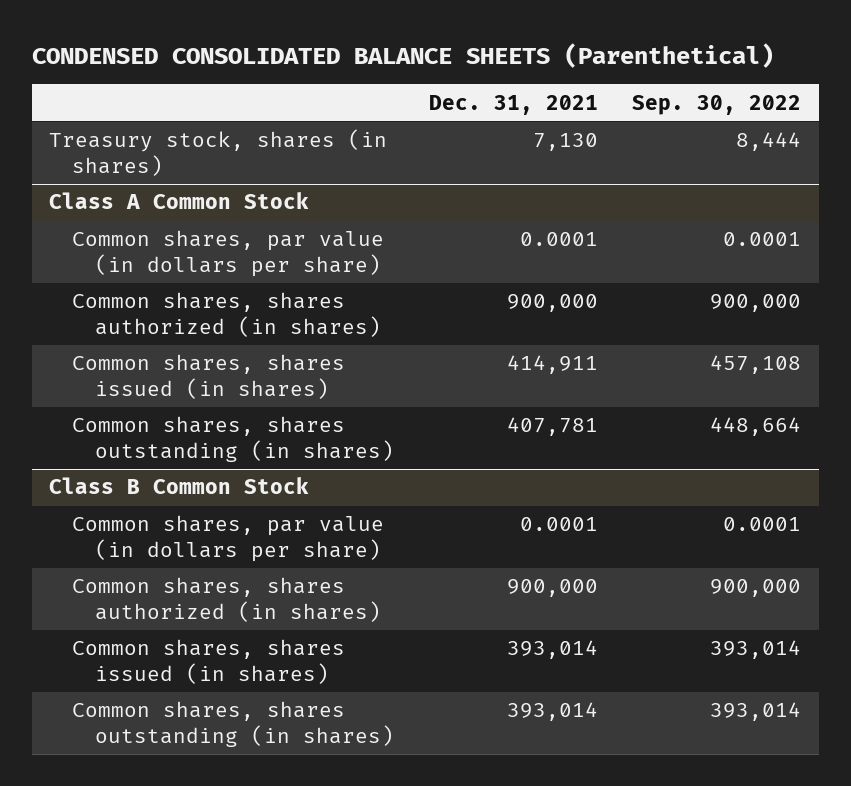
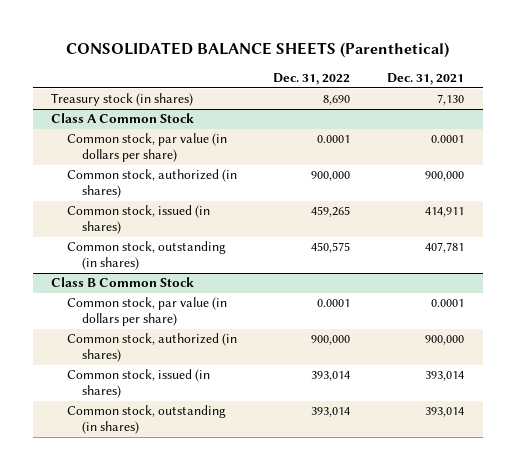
[32,42,775,68] CONDENSED CONSOLIDATED BALANCE SHEETS (Parenthetical) -> [65,42,449,59] CONSOLIDATED BALANCE SHEETS (Parenthetical)
[632,94,802,115] Sep. 30, 2022 -> none
none -> [273,73,351,86] Dec. 31, 2022
[49,129,388,176] Treasury stock, shares (in shares) -> [51,93,194,107] Treasury stock (in shares)
[72,230,385,277] Common shares, par value (in dollars per share) -> [66,133,227,163] Common stock, par value (in dollars per share)
[72,292,381,337] Common shares, shares authorized (in shares) -> [66,169,237,199] Common stock, authorized (in shares)
[72,354,346,399] Common shares, shares issued (in shares) -> [66,205,210,235] Common stock, issued (in shares)
[72,416,394,462] Common shares, shares outstanding (in shares) -> [66,241,226,271] Common stock, outstanding (in shares)
[72,515,385,562] Common shares, par value (in dollars per share) -> [66,297,227,327] Common stock, par value (in dollars per share)
[72,577,381,622] Common shares, shares authorized (in shares) -> [66,333,237,363] Common stock, authorized (in shares)
[72,639,346,684] Common shares, shares issued (in shares) -> [66,369,210,399] Common stock, issued (in shares)
[72,701,394,747] Common shares, shares outstanding (in shares) -> [66,405,226,435] Common stock, outstanding (in shares)

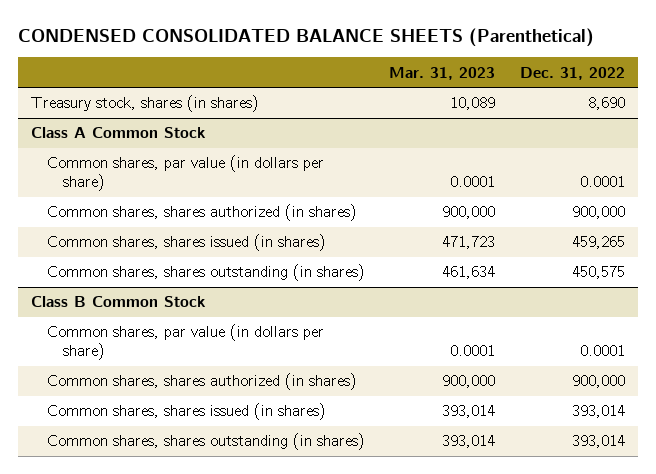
[65,42,449,59] CONSOLIDATED BALANCE SHEETS (Parenthetical) -> [18,28,595,48] CONDENSED CONSOLIDATED BALANCE SHEETS (Parenthetical)
[387,73,465,86] Dec. 31, 2021 -> none
none -> [389,66,496,80] Mar. 31, 2023
[51,93,194,107] Treasury stock (in shares) -> [30,95,259,113] Treasury stock, shares (in shares)
[66,133,227,163] Common stock, par value (in dollars per share) -> [46,155,324,192] Common shares, par value (in dollars per share)
[66,169,237,199] Common stock, authorized (in shares) -> [46,204,357,222] Common shares, shares authorized (in shares)
[66,205,210,235] Common stock, issued (in shares) -> [46,234,326,252] Common shares, shares issued (in shares)
[66,241,226,271] Common stock, outstanding (in shares) -> [46,264,365,282] Common shares, shares outstanding (in shares)
[66,297,227,327] Common stock, par value (in dollars per share) -> [46,324,324,361] Common shares, par value (in dollars per share)
[66,333,237,363] Common stock, authorized (in shares) -> [46,373,357,391] Common shares, shares authorized (in shares)
[66,369,210,399] Common stock, issued (in shares) -> [46,403,326,421] Common shares, shares issued (in shares)
[66,405,226,435] Common stock, outstanding (in shares) -> [46,433,365,451] Common shares, shares outstanding (in shares)

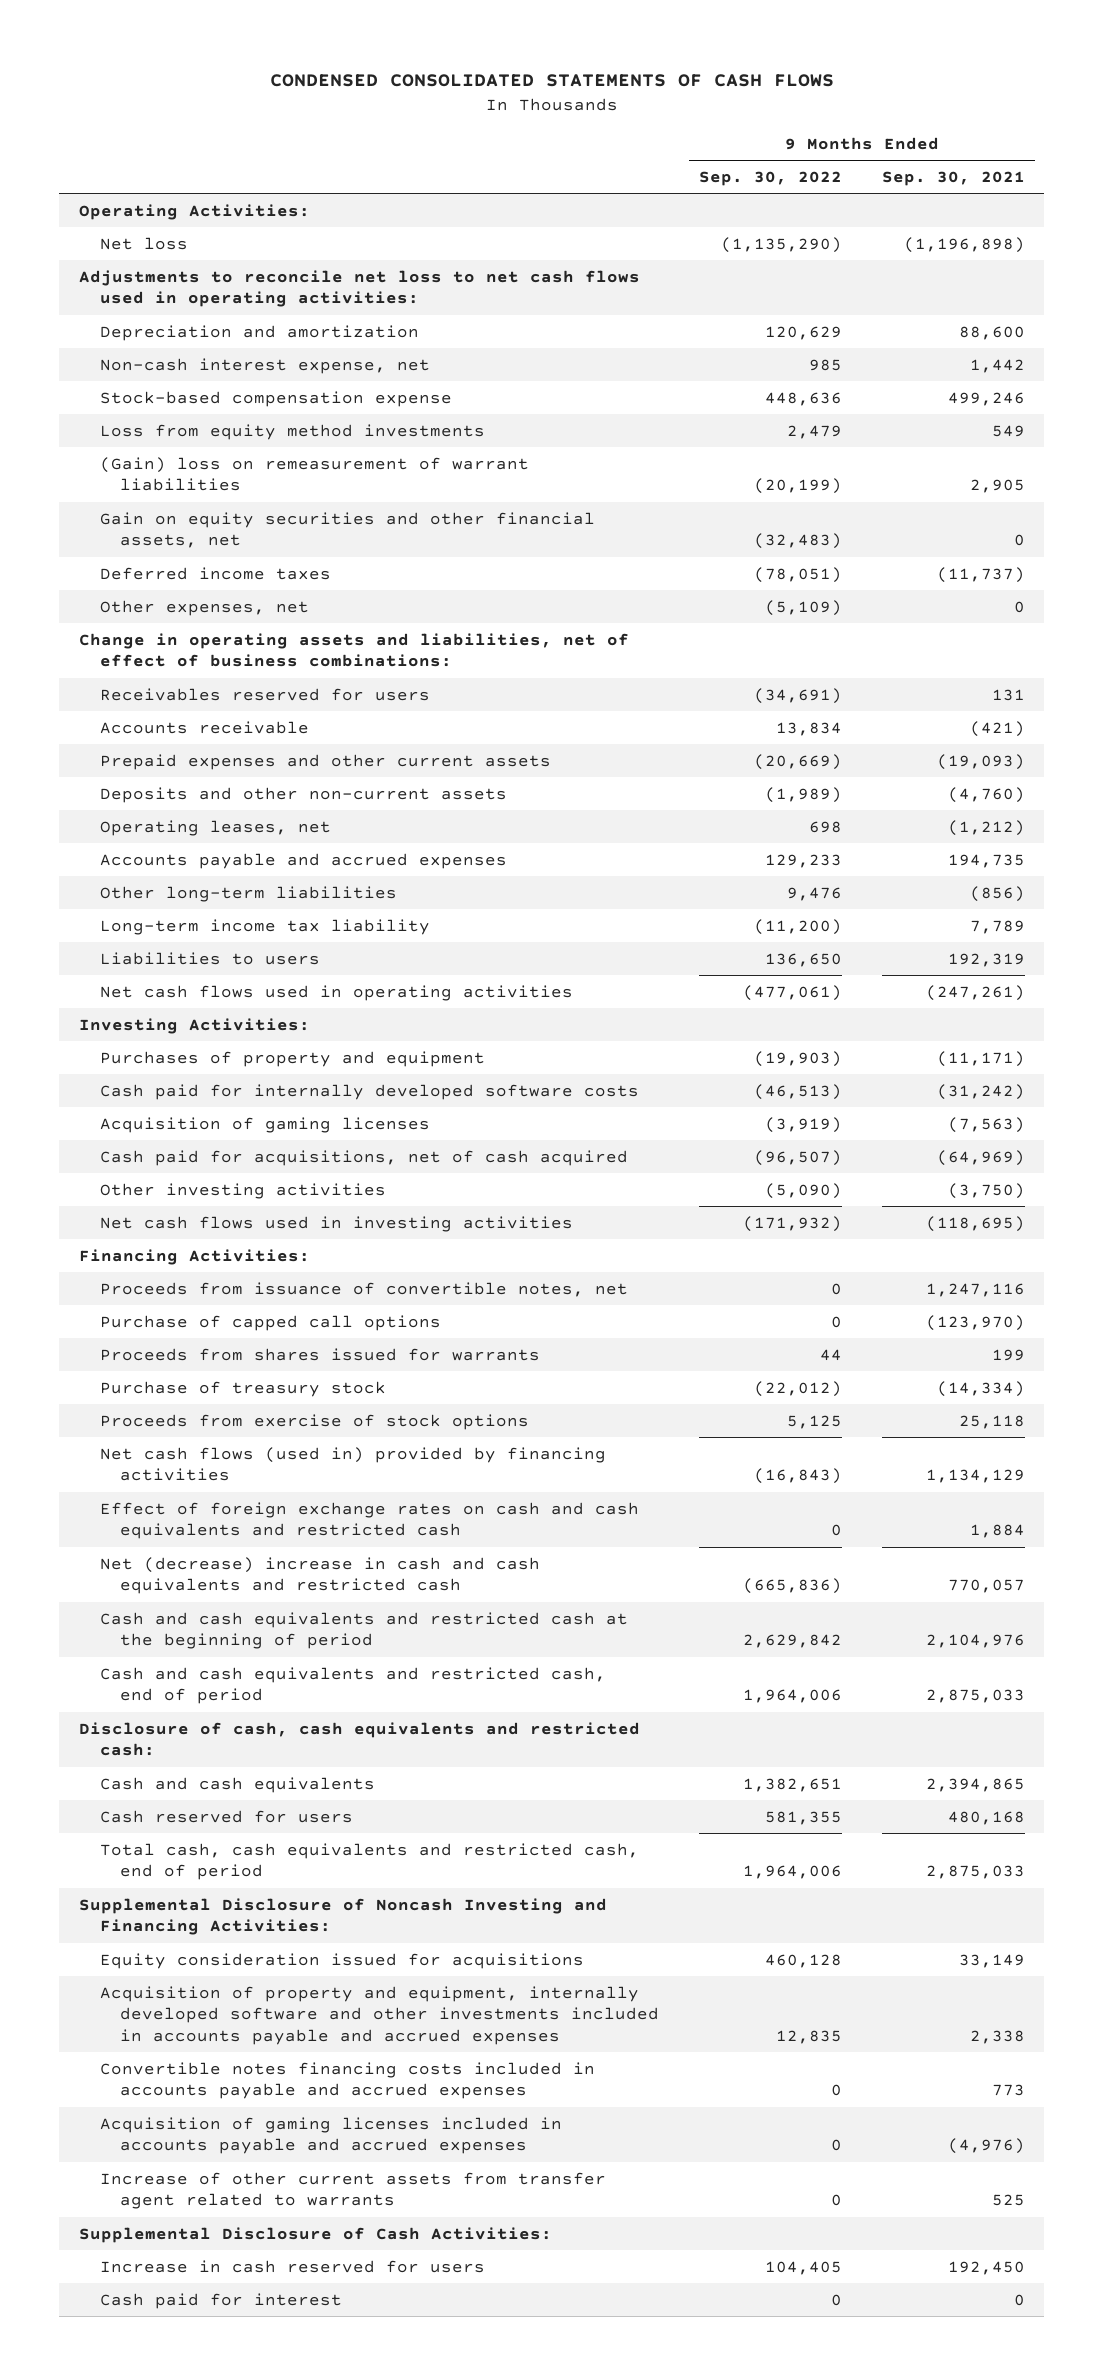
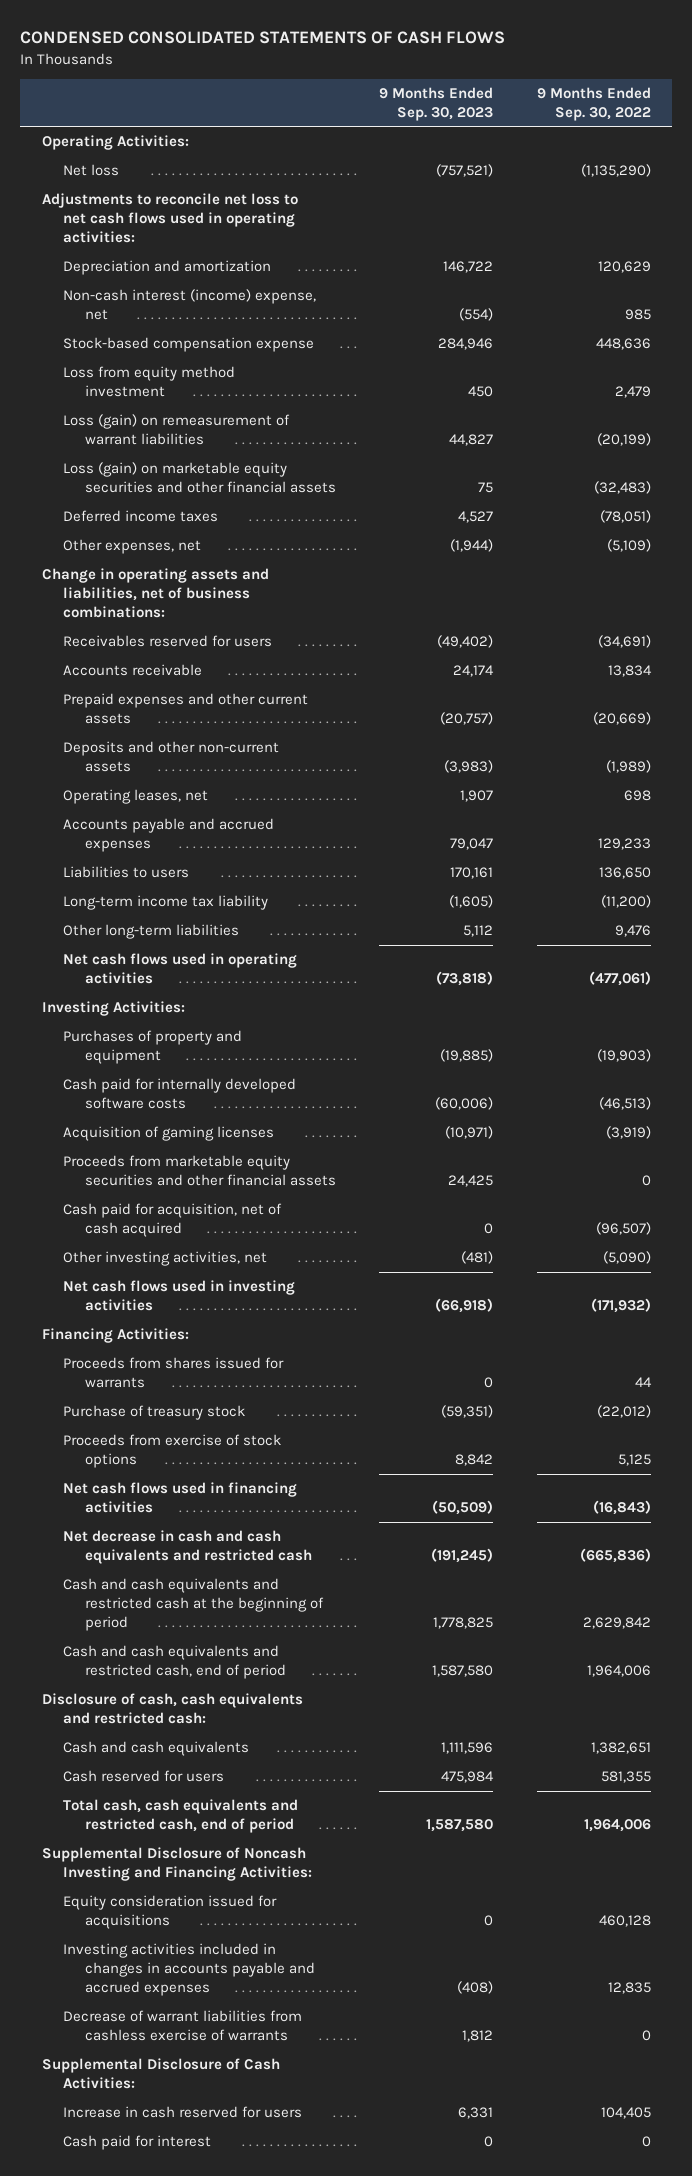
[881,170,1025,186] Sep. 30, 2021 -> none
none -> [379,86,494,121] 9 Months Ended Sep. 30, 2023
[99,357,430,374] Non-cash interest expense, net -> [63,289,317,321] Non-cash interest (income) expense, net
[99,423,485,440] Loss from equity method investments -> [63,366,236,398] Loss from equity method investment
[99,456,529,492] (Gain) loss on remeasurement of warrant liabilities -> [63,414,291,446] Loss (gain) on remeasurement of warrant liabilities
[99,511,595,549] Gain on equity securities and other financial assets, net -> [63,462,336,494] Loss (gain) on marketable equity securities and other financial assets
[79,632,630,668] Change in operating assets and liabilities, net of effect of business combinations: -> [41,568,269,619] Change in operating assets and liabilities, net of business combinations:
[99,918,430,935] Long-term income tax liability -> [63,895,269,911] Long-term income tax liability
[99,885,397,902] Other long-term liabilities -> [63,924,240,940] Other long-term liabilities
none -> [63,1155,336,1187] Proceeds from marketable equity securities and other financial assets
[99,1149,628,1166] Cash paid for acquisitions, net of cash acquired -> [63,1203,283,1238] Cash paid for acquisition, net of cash acquired
[99,1182,386,1199] Other investing activities -> [63,1251,268,1267] Other investing activities, net
[99,1281,628,1297] Proceeds from issuance of convertible notes, net -> none
[99,1314,441,1331] Purchase of capped call options -> none
[99,1501,639,1540] Effect of foreign exchange rates on cash and cash equivalents and restricted cash -> none
[99,1446,606,1482] Net cash flows (used in) provided by financing activities -> [63,1482,298,1514] Net cash flows used in financing activities
[99,1556,540,1595] Net (decrease) increase in cash and cash equivalents and restricted cash -> [63,1530,312,1565] Net decrease in cash and cash equivalents and restricted cash
[99,2061,595,2100] Convertible notes financing costs included in accounts payable and accrued expenses -> none
[99,2116,562,2155] Acquisition of gaming licenses included in accounts payable and accrued expenses -> none
[99,2171,606,2210] Increase of other current assets from transfer agent related to warrants -> none
[99,1985,660,2045] Acquisition of property and equipment, internally developed software and other investments included in accounts payable and accrued expenses -> [63,1943,315,1997] Investing activities included in changes in accounts payable and accrued expenses
none -> [63,2010,303,2042] Decrease of warrant liabilities from cashless exercise of warrants

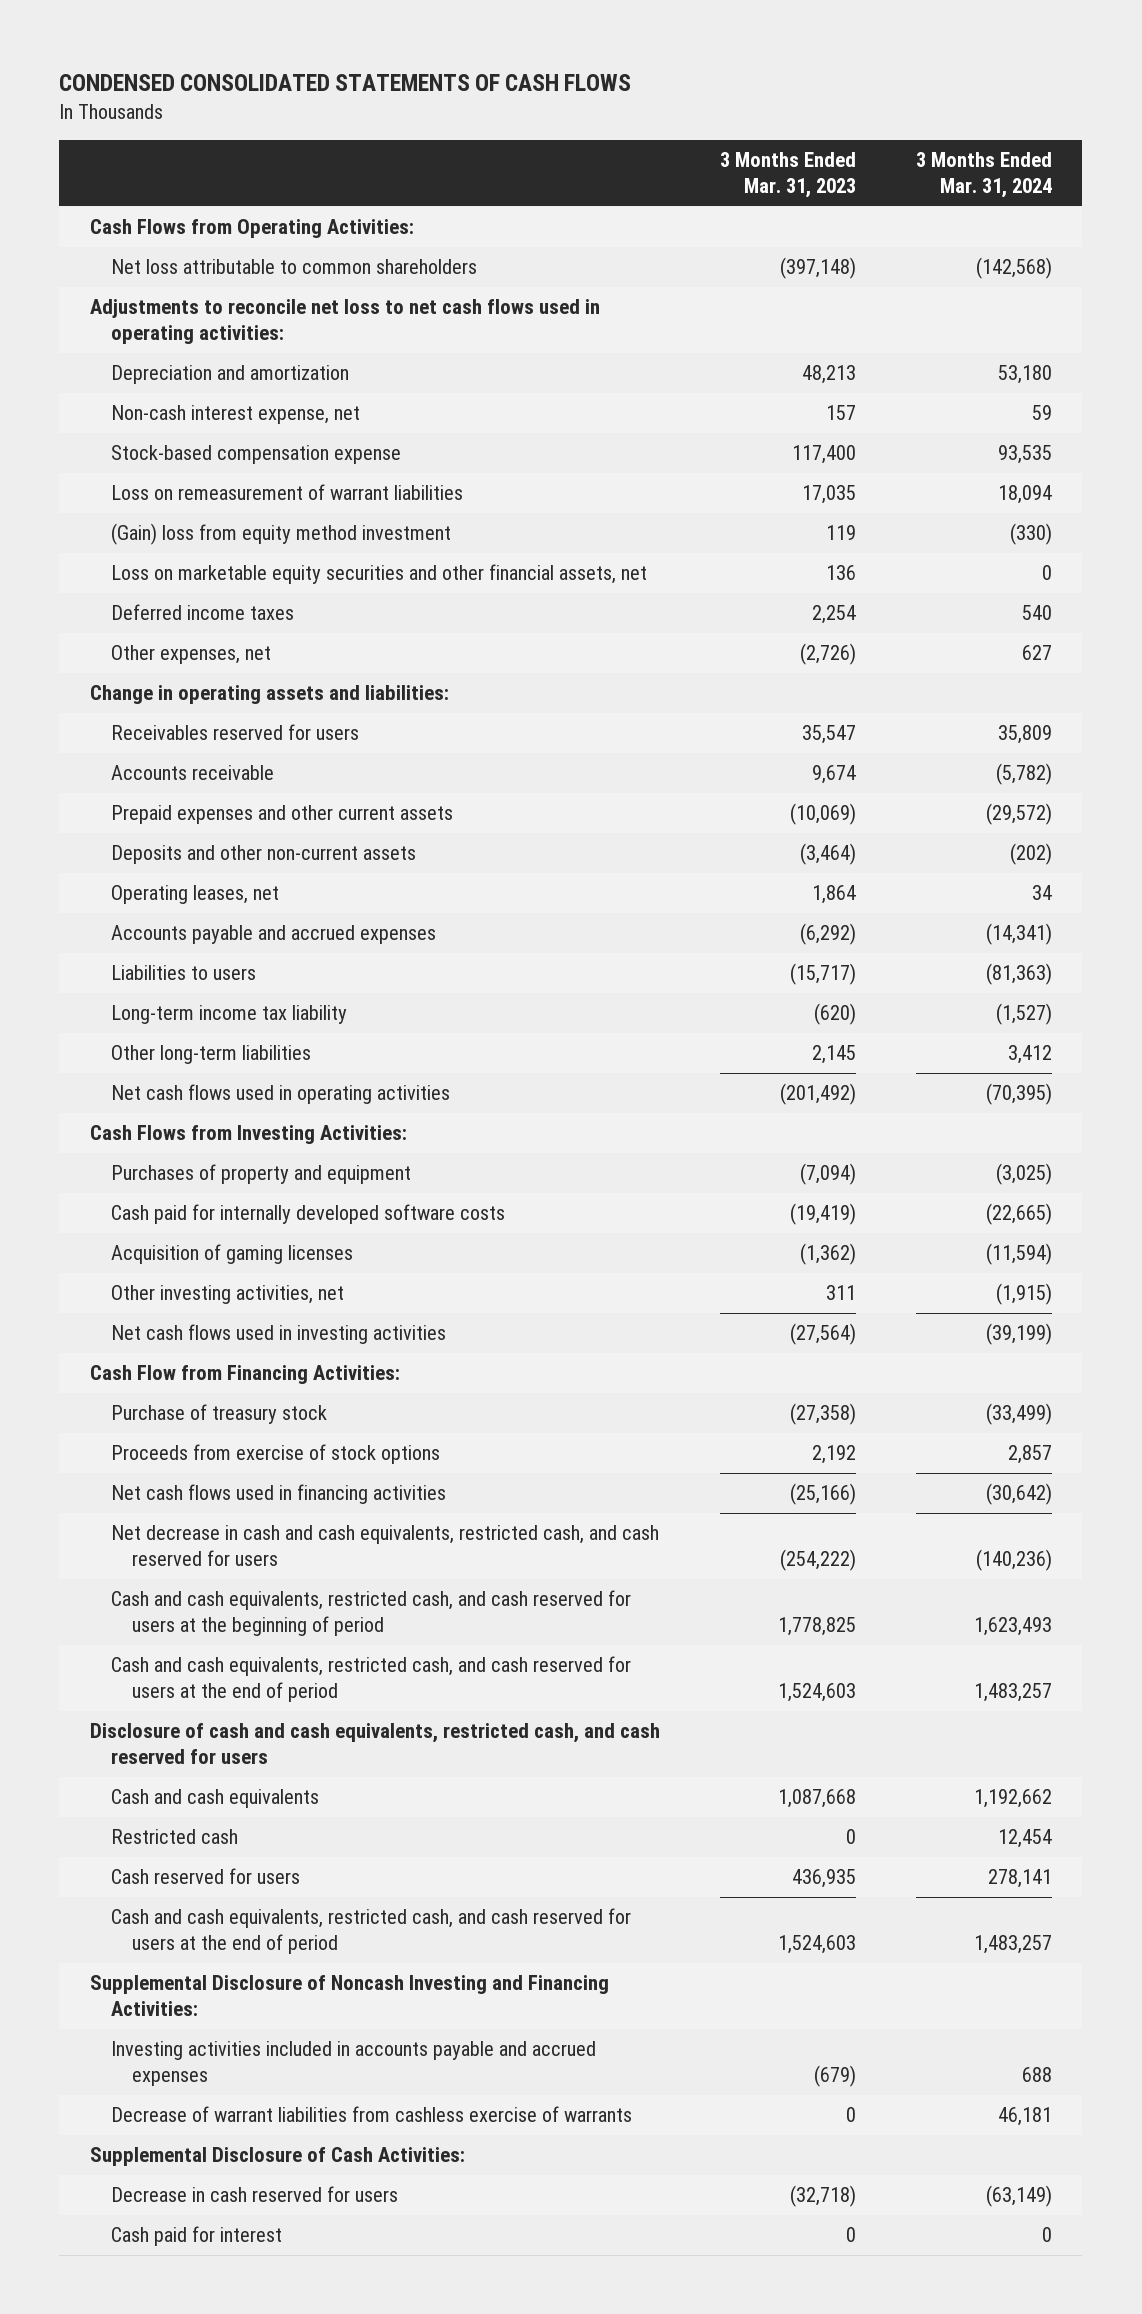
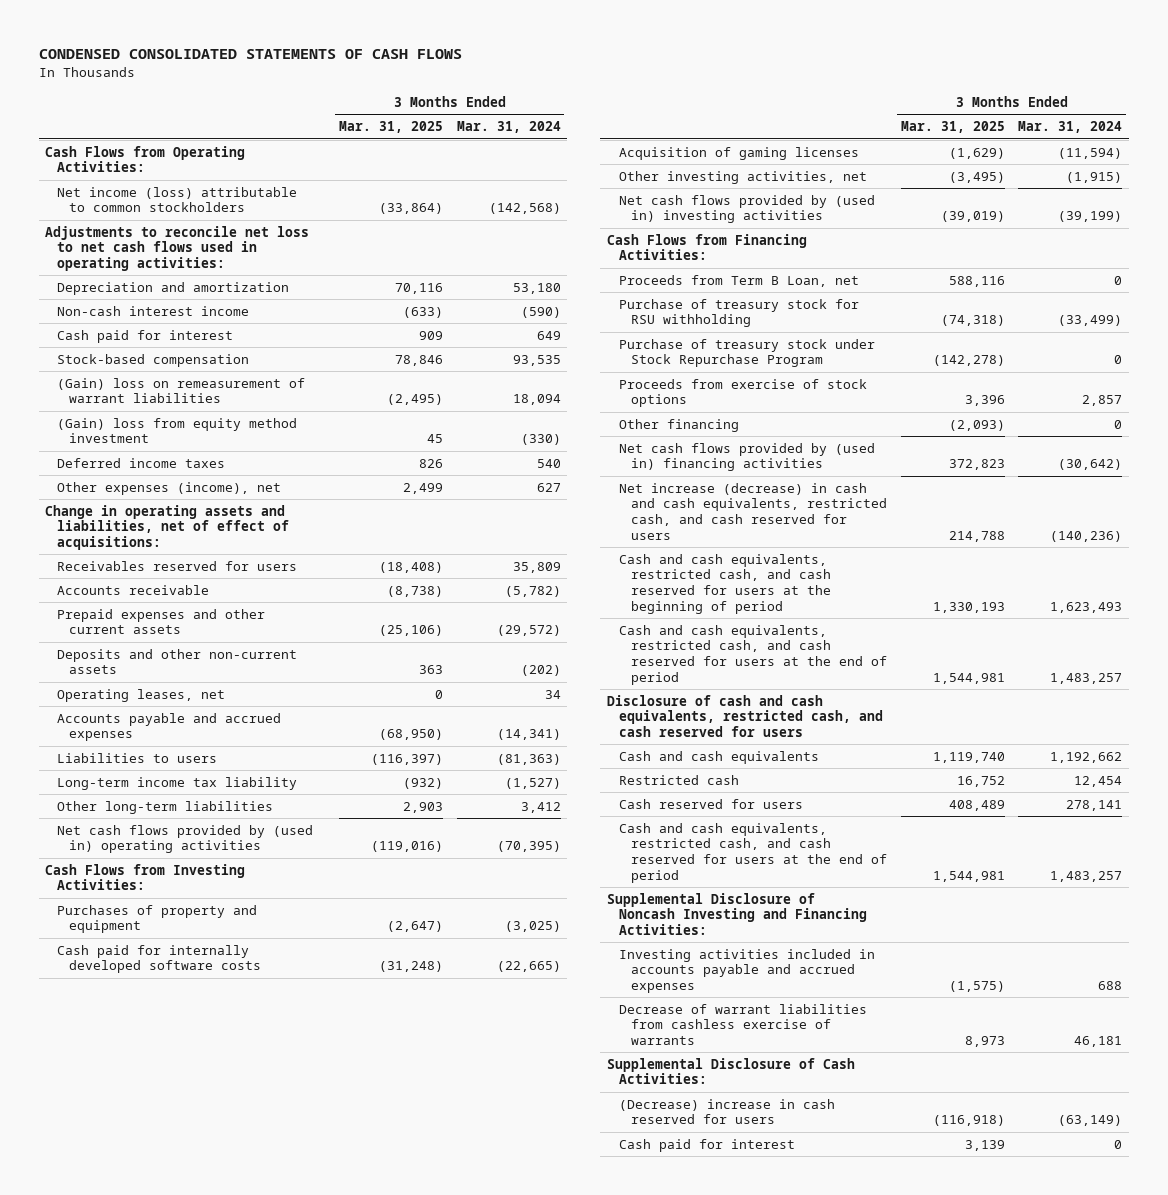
[719,152,856,198] 3 Months Ended Mar. 31, 2023 -> none
none -> [338,121,443,134] Mar. 31, 2025
[110,259,477,275] Net loss attributable to common shareholders -> [57,186,298,213] Net income (loss) attributable to common stockholders
none -> [57,305,250,316] Non-cash interest income
[110,405,360,425] Non-cash interest expense, net -> [57,329,234,343] Cash paid for interest
[1031,405,1052,421] 59 -> [536,330,561,340] 649
[110,445,401,465] Stock-based compensation expense -> [57,353,250,367] Stock-based compensation
[110,484,463,501] Loss on remeasurement of warrant liabilities -> [57,377,306,404] (Gain) loss on remeasurement of warrant liabilities
[110,564,647,585] Loss on marketable equity securities and other financial assets, net -> none
[110,645,271,665] Other expenses, net -> [57,481,282,495] Other expenses (income), net
[89,685,449,705] Change in operating assets and liabilities: -> [45,504,290,551] Change in operating assets and liabilities, net of effect of acquisitions:
[110,1084,450,1105] Net cash flows used in operating activities -> [57,824,314,854] Net cash flows provided by (used in) operating activities
[110,1324,446,1345] Net cash flows used in investing activities -> [619,194,876,224] Net cash flows provided by (used in) investing activities
[89,1365,400,1385] Cash Flow from Financing Activities: -> [607,233,808,261] Cash Flows from Financing Activities:
none -> [619,274,860,287] Proceeds from Term B Loan, net
none -> [619,298,860,328] Purchase of treasury stock for RSU withholding
[110,1404,327,1425] Purchase of treasury stock -> [619,338,876,368] Purchase of treasury stock under Stock Repurchase Program
[985,1403,1052,1426] (33,499) -> [1114,355,1123,365] 0
none -> [619,418,740,432] Other financing
[110,1484,446,1505] Net cash flows used in financing activities -> [619,442,876,472] Net cash flows provided by (used in) financing activities
[110,1525,659,1566] Net decrease in cash and cash equivalents, restricted cash, and cash reserved for users -> [619,482,887,540] Net increase (decrease) in cash and cash equivalents, restricted cash, and cash reserved for users
[110,2186,398,2203] Decrease in cash reserved for users -> [619,1098,836,1125] (Decrease) increase in cash reserved for users

